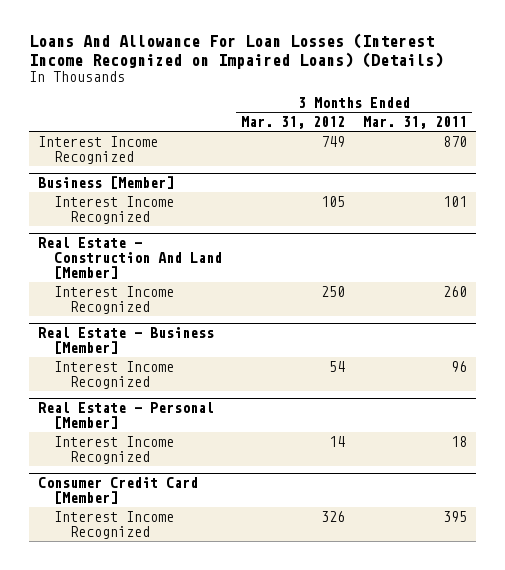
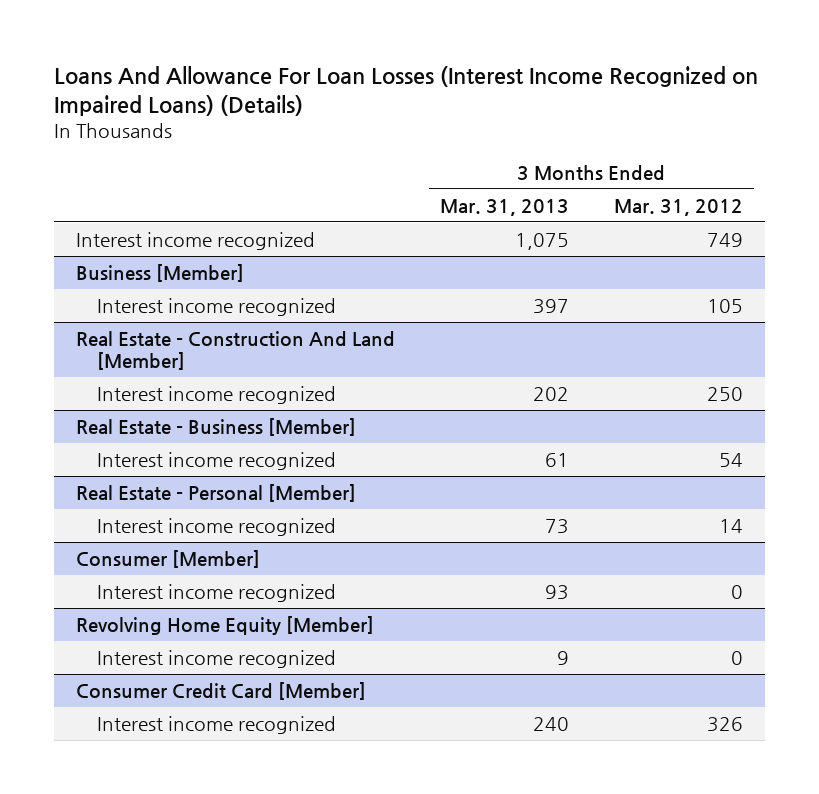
[362,116,467,130] Mar. 31, 2011 -> none
none -> [440,198,570,216] Mar. 31, 2013
[38,135,159,164] Interest Income Recognized -> [76,231,316,250] Interest income recognized
[54,195,175,224] Interest Income Recognized -> [96,297,336,316] Interest income recognized
[54,285,175,314] Interest Income Recognized -> [96,385,336,404] Interest income recognized
[54,360,175,389] Interest Income Recognized -> [96,451,336,470] Interest income recognized
[54,435,175,464] Interest Income Recognized -> [96,517,336,536] Interest income recognized
none -> [76,549,261,568] Consumer [Member]
none -> [96,583,336,602] Interest income recognized
none -> [76,615,375,635] Revolving Home Equity [Member]
none -> [96,649,336,668] Interest income recognized
[54,510,175,539] Interest Income Recognized -> [96,715,336,734] Interest income recognized

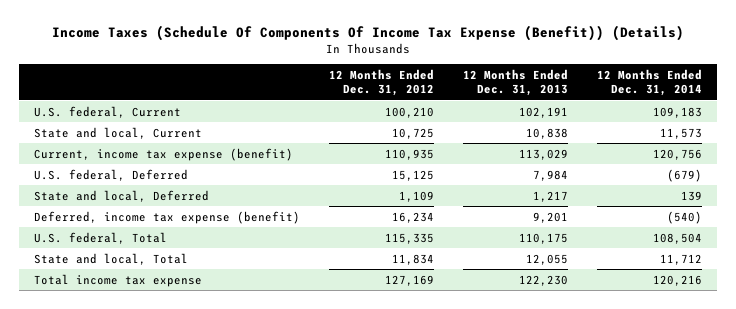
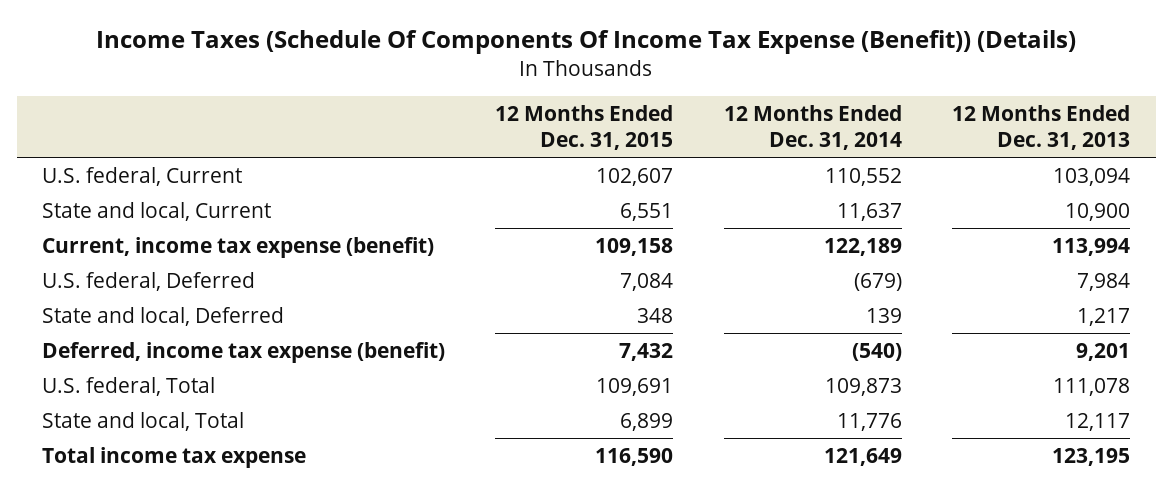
[328,68,434,97] 12 Months Ended Dec. 31, 2012 -> none
none -> [495,105,674,150] 12 Months Ended Dec. 31, 2015
[518,106,568,118] 102,191 -> [1053,167,1131,186] 103,094
[653,106,703,118] 109,183 -> [824,167,902,186] 110,552
[525,127,568,139] 10,838 -> [1065,202,1131,221] 10,900
[660,127,703,139] 11,573 -> [836,202,902,221] 11,637
[518,148,568,160] 113,029 -> [1052,237,1131,256] 113,994
[653,148,703,160] 120,756 -> [823,237,902,256] 122,189
[518,232,568,244] 110,175 -> [1053,377,1131,396] 111,078
[653,232,703,244] 108,504 -> [824,377,902,396] 109,873
[525,253,568,265] 12,055 -> [1065,412,1131,431] 12,117
[660,253,703,265] 11,712 -> [836,412,902,431] 11,776
[518,274,568,286] 122,230 -> [1052,447,1131,466] 123,195
[653,274,703,286] 120,216 -> [823,447,902,466] 121,649

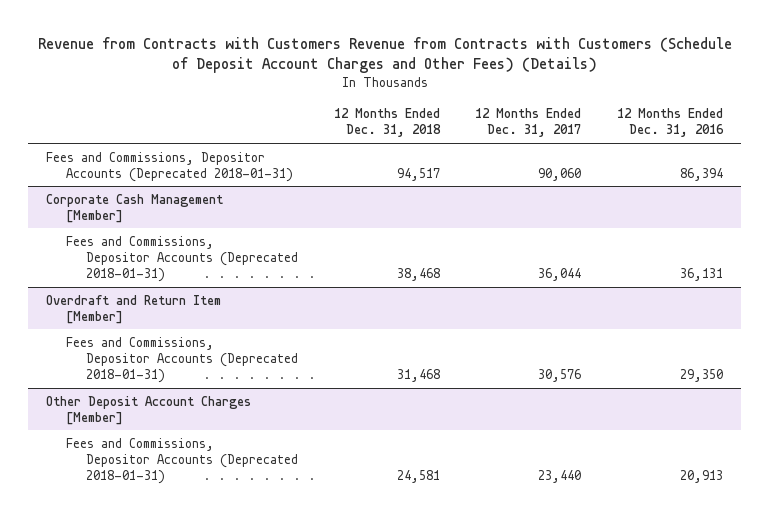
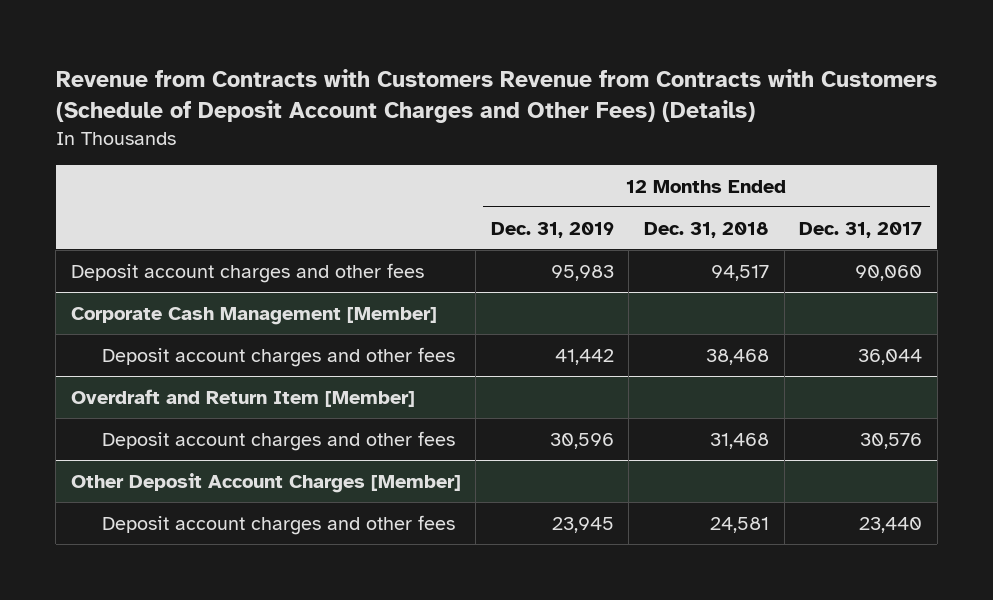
[617,108,725,138] 12 Months Ended Dec. 31, 2016 -> none
none -> [490,221,614,238] Dec. 31, 2019
[46,151,294,182] Fees and Commissions, Depositor Accounts (Deprecated 2018-01-31) -> [70,262,424,283] Deposit account charges and other fees
[66,235,298,283] Fees and Commissions, Depositor Accounts (Deprecated 2018-01-31) -> [102,346,456,367] Deposit account charges and other fees
[66,336,298,384] Fees and Commissions, Depositor Accounts (Deprecated 2018-01-31) -> [102,430,456,451] Deposit account charges and other fees
[66,437,298,485] Fees and Commissions, Depositor Accounts (Deprecated 2018-01-31) -> [102,514,456,535] Deposit account charges and other fees

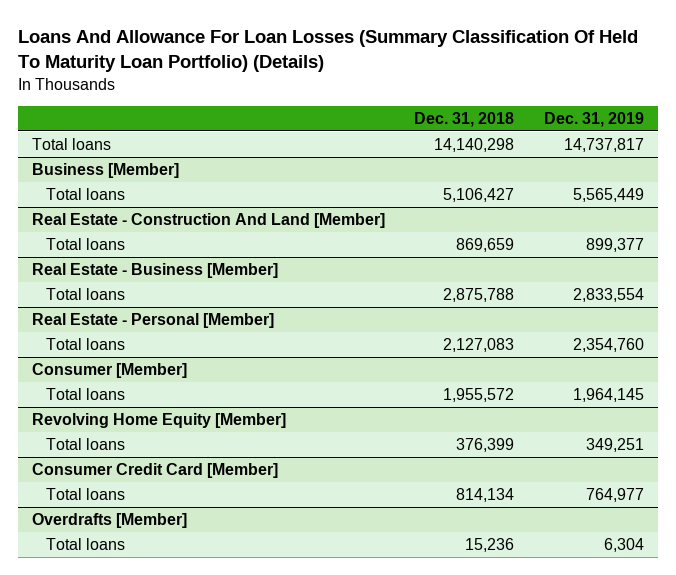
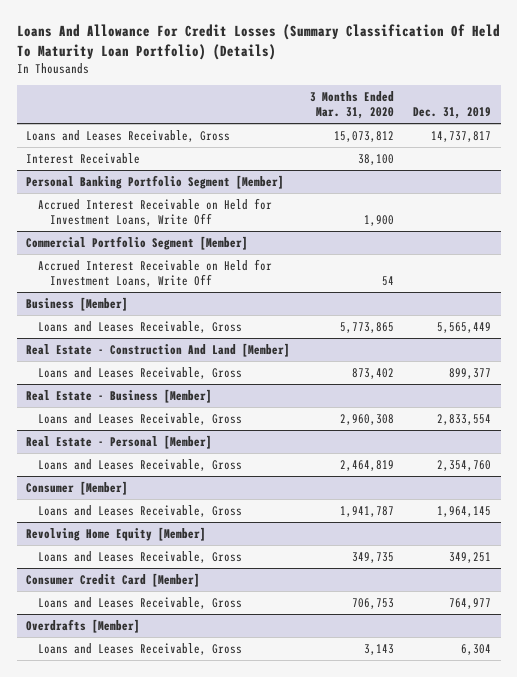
[17,29,638,72] Loans And Allowance For Loan Losses (Summary Classification Of Held To Maturity Loan Portfolio) (Details) -> [16,24,500,60] Loans And Allowance For Credit Losses (Summary Classification Of Held To Maturity Loan Portfolio) (Details)
[414,111,515,127] Dec. 31, 2018 -> none
none -> [309,91,394,120] 3 Months Ended Mar. 31, 2020
[32,138,112,151] Total loans -> [26,129,231,142] Loans and Leases Receivable, Gross
none -> [26,152,141,164] Interest Receivable
none -> [26,174,285,189] Personal Banking Portfolio Segment [Member]
none -> [38,197,273,226] Accrued Interest Receivable on Held for Investment Loans, Write Off
none -> [26,235,249,250] Commercial Portfolio Segment [Member]
none -> [38,258,273,287] Accrued Interest Receivable on Held for Investment Loans, Write Off
[45,188,125,201] Total loans -> [38,320,243,333] Loans and Leases Receivable, Gross
[45,238,125,251] Total loans -> [38,366,243,379] Loans and Leases Receivable, Gross
[45,288,125,301] Total loans -> [38,412,243,425] Loans and Leases Receivable, Gross
[45,338,125,351] Total loans -> [38,458,243,471] Loans and Leases Receivable, Gross
[45,388,125,401] Total loans -> [38,504,243,517] Loans and Leases Receivable, Gross
[45,438,125,451] Total loans -> [38,550,243,563] Loans and Leases Receivable, Gross
[45,488,125,501] Total loans -> [38,596,243,609] Loans and Leases Receivable, Gross
[45,538,125,551] Total loans -> [38,642,243,655] Loans and Leases Receivable, Gross

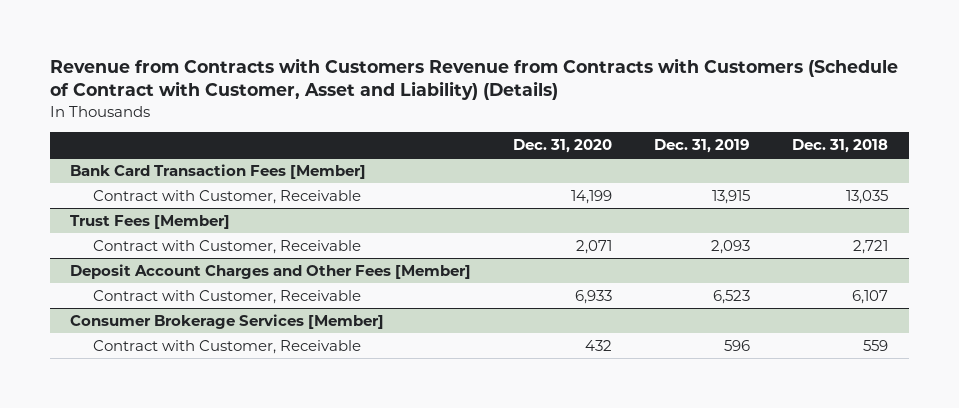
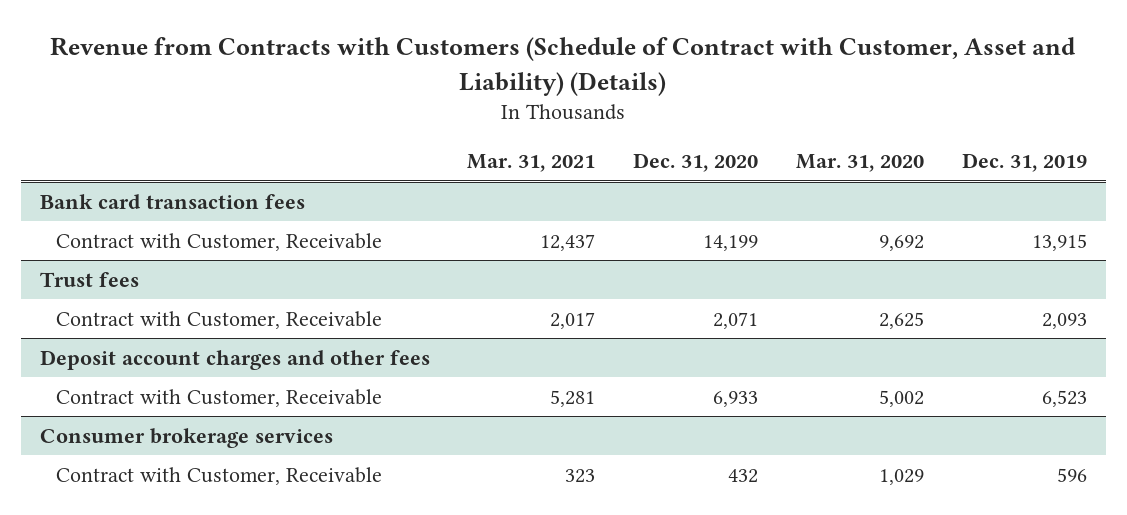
[49,57,898,101] Revenue from Contracts with Customers Revenue from Contracts with Customers (Schedule of Contract with Customer, Asset and Liability) (Details) -> [50,37,1077,96] Revenue from Contracts with Customers (Schedule of Contract with Customer, Asset and Liability) (Details)
[792,138,889,153] Dec. 31, 2018 -> none
none -> [467,154,596,173] Mar. 31, 2021
none -> [796,154,925,173] Mar. 31, 2020
[70,163,367,179] Bank Card Transaction Fees [Member] -> [39,193,305,209] Bank card transaction fees
[70,214,231,229] Trust Fees [Member] -> [39,271,139,287] Trust fees
[70,263,472,279] Deposit Account Charges and Other Fees [Member] -> [39,349,430,370] Deposit account charges and other fees
[70,313,385,329] Consumer Brokerage Services [Member] -> [39,427,333,448] Consumer brokerage services

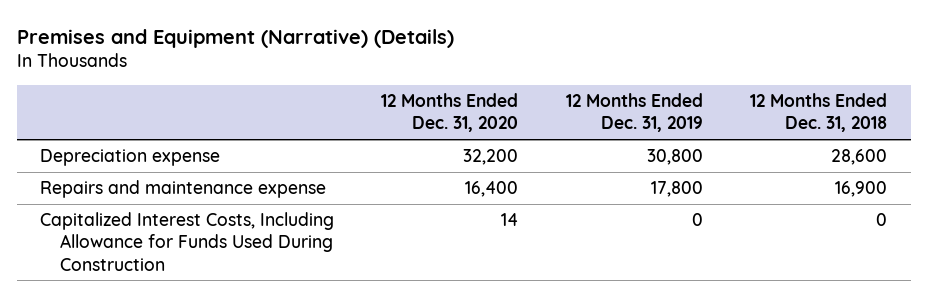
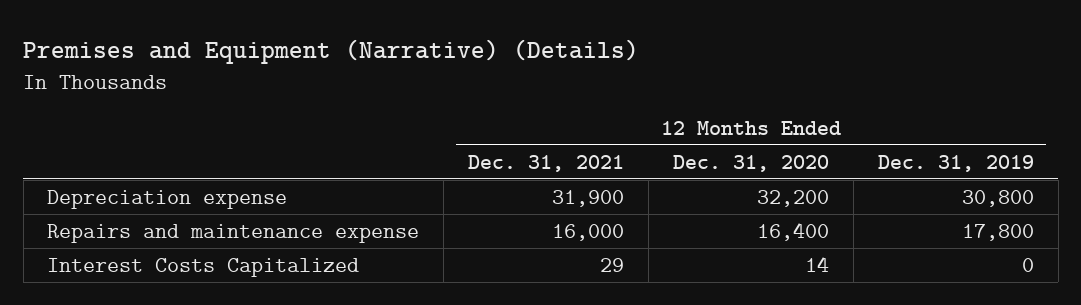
[749,93,887,133] 12 Months Ended Dec. 31, 2018 -> none
none -> [468,154,625,172] Dec. 31, 2021
[40,212,335,271] Capitalized Interest Costs, Including Allowance for Funds Used During Construction -> none
none -> [47,257,360,277] Interest Costs Capitalized

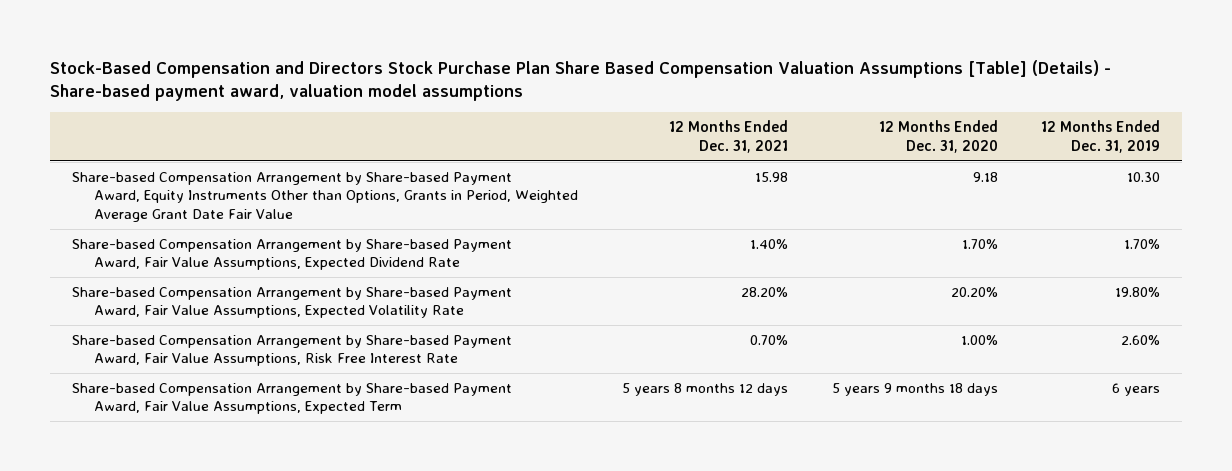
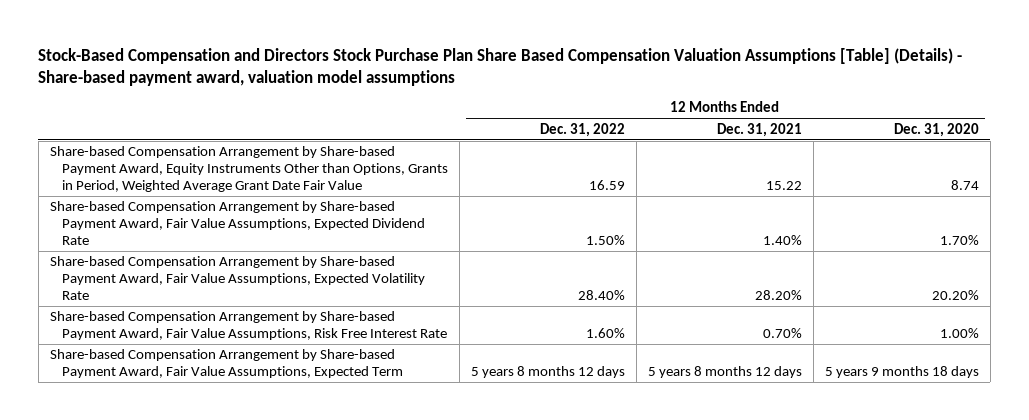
[1041,120,1161,153] 12 Months Ended Dec. 31, 2019 -> none
none -> [540,122,626,137] Dec. 31, 2022
[755,172,789,183] 15.98 -> [766,180,803,190] 15.22
[972,172,998,183] 9.18 -> [950,179,979,190] 8.74

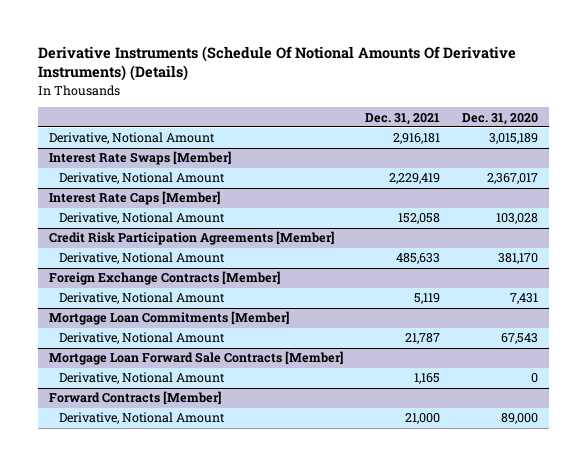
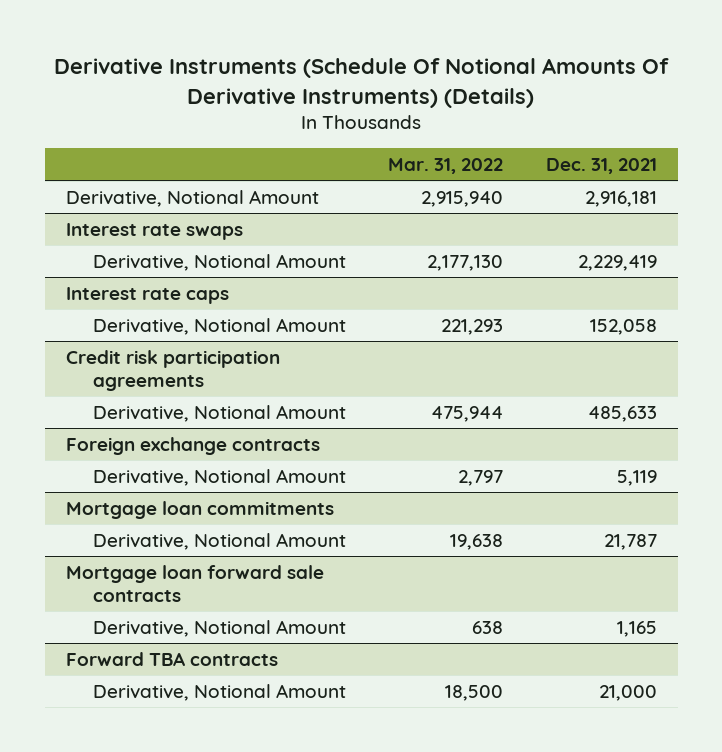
[462,112,539,125] Dec. 31, 2020 -> none
none -> [388,157,504,174] Mar. 31, 2022
[48,151,231,166] Interest Rate Swaps [Member] -> [65,222,243,240] Interest rate swaps
[48,191,220,206] Interest Rate Caps [Member] -> [65,286,229,304] Interest rate caps
[48,231,334,246] Credit Risk Participation Agreements [Member] -> [65,349,280,391] Credit risk participation agreements
[48,271,280,286] Foreign Exchange Contracts [Member] -> [65,436,320,455] Foreign exchange contracts
[48,311,289,326] Mortgage Loan Commitments [Member] -> [65,500,334,519] Mortgage loan commitments
[48,351,343,366] Mortgage Loan Forward Sale Contracts [Member] -> [65,564,324,602] Mortgage loan forward sale contracts
[48,391,221,406] Forward Contracts [Member] -> [65,651,278,666] Forward TBA contracts

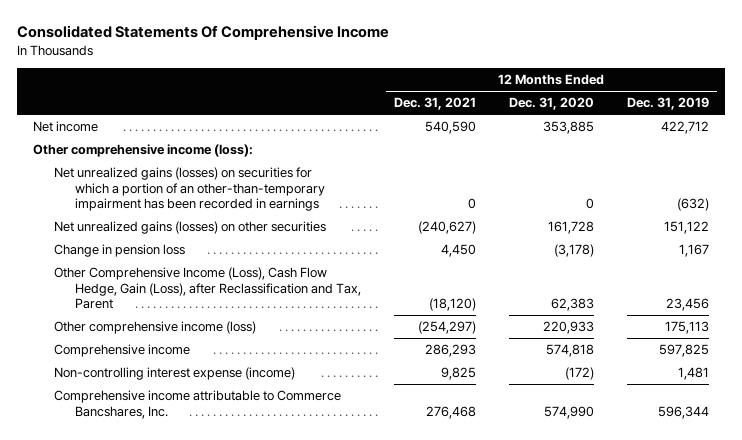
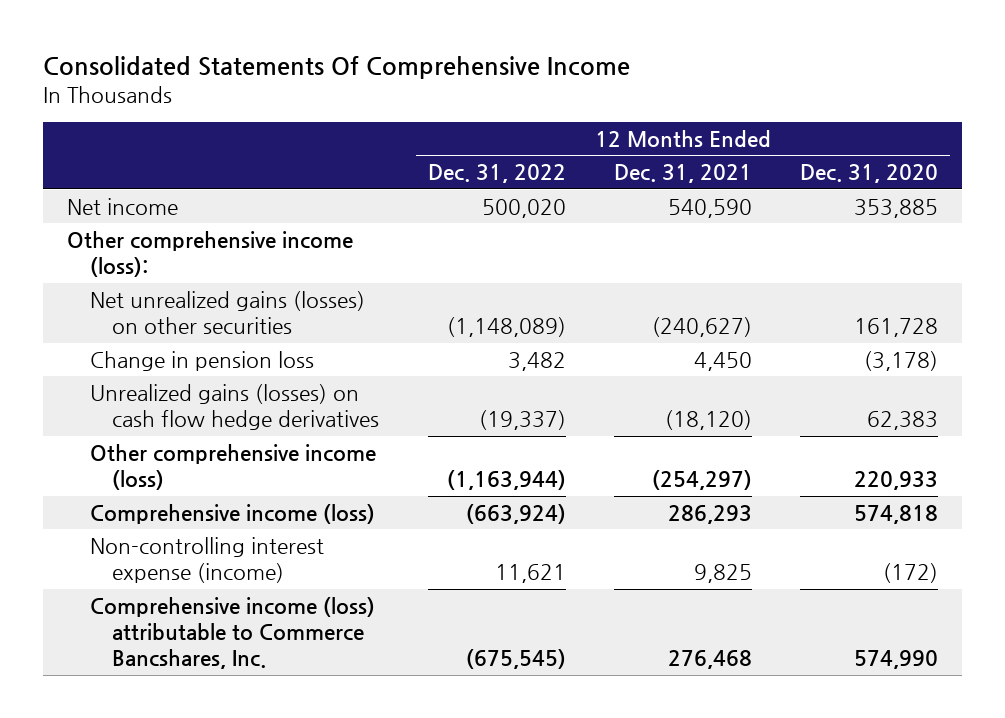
[626,97,709,111] Dec. 31, 2019 -> none
none -> [427,164,566,184] Dec. 31, 2022
[54,167,326,212] Net unrealized gains (losses) on securities for which a portion of an other-than-temporary impairment has been recorded in earnings -> none
[54,267,362,310] Other Comprehensive Income (Loss), Cash Flow Hedge, Gain (Loss), after Reclassification and Tax, Parent -> [89,383,380,430] Unrealized gains (losses) on cash flow hedge derivatives
[54,344,191,358] Comprehensive income -> [89,503,375,524] Comprehensive income (loss)
[54,390,342,419] Comprehensive income attributable to Commerce Bancshares, Inc. -> [89,596,375,670] Comprehensive income (loss) attributable to Commerce Bancshares, Inc.

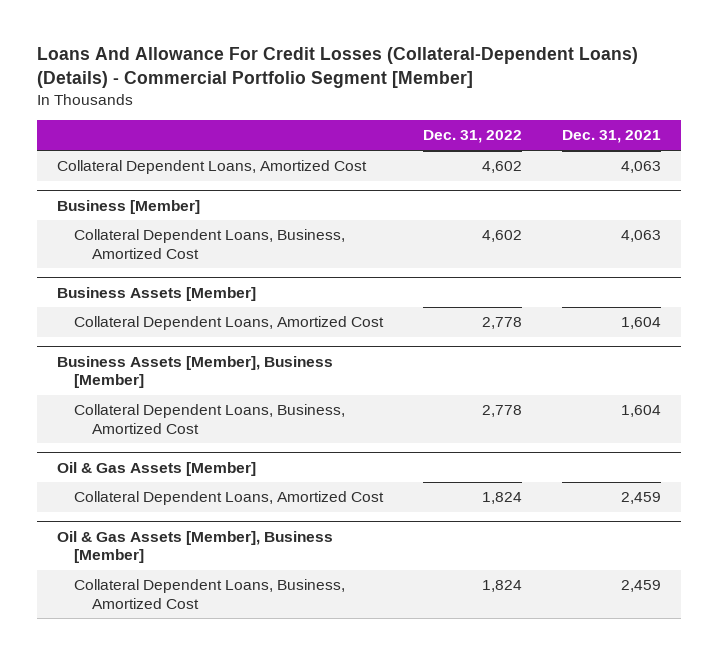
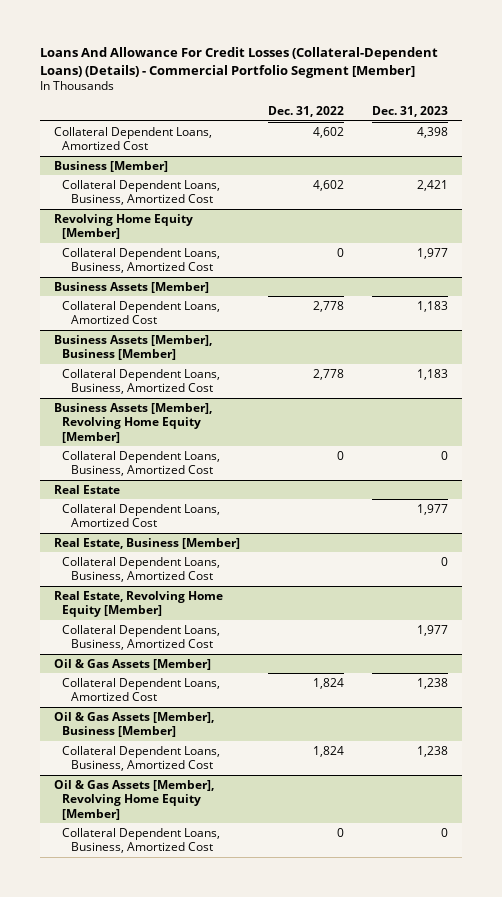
[561,130,661,144] Dec. 31, 2021 -> none
none -> [372,106,449,118] Dec. 31, 2023
none -> [53,213,193,240] Revolving Home Equity [Member]
none -> [62,247,221,274] Collateral Dependent Loans, Business, Amortized Cost
none -> [53,402,212,443] Business Assets [Member], Revolving Home Equity [Member]
none -> [62,450,221,477] Collateral Dependent Loans, Business, Amortized Cost
none -> [53,484,120,494] Real Estate
none -> [62,503,221,528] Collateral Dependent Loans, Amortized Cost
none -> [53,537,240,549] Real Estate, Business [Member]
none -> [62,556,221,583] Collateral Dependent Loans, Business, Amortized Cost
none -> [53,590,223,618] Real Estate, Revolving Home Equity [Member]
none -> [62,624,221,651] Collateral Dependent Loans, Business, Amortized Cost
none -> [53,779,214,820] Oil & Gas Assets [Member], Revolving Home Equity [Member]
none -> [62,827,221,854] Collateral Dependent Loans, Business, Amortized Cost

